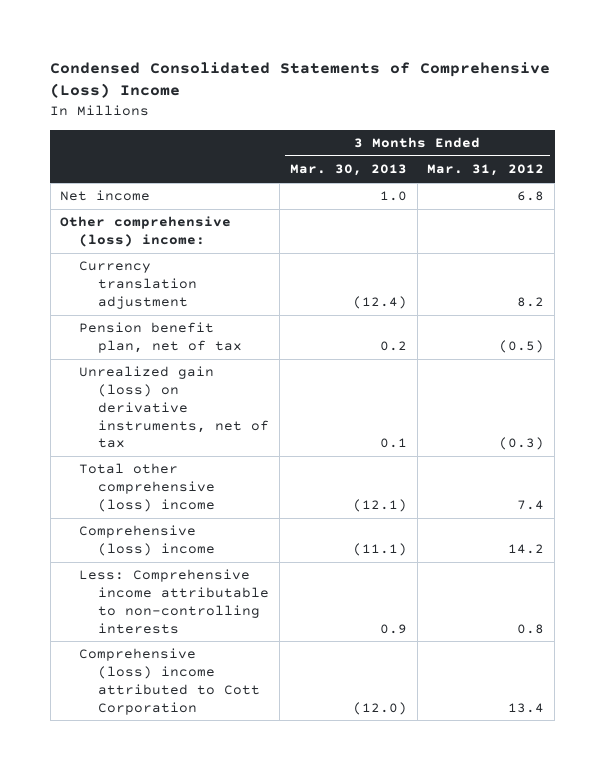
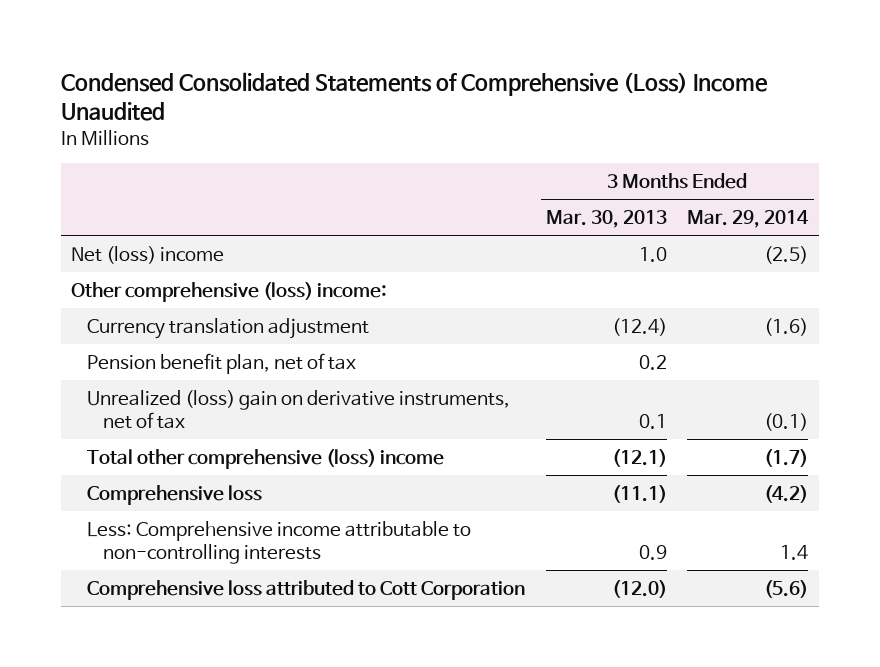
[50,61,551,99] Condensed Consolidated Statements of Comprehensive (Loss) Income -> [61,72,769,122] Condensed Consolidated Statements of Comprehensive (Loss) Income Unaudited
[427,164,545,177] Mar. 31, 2012 -> none
none -> [687,210,810,229] Mar. 29, 2014
[60,190,151,202] Net income -> [71,245,225,264] Net (loss) income
[79,366,270,449] Unrealized gain (loss) on derivative instruments, net of tax -> [87,389,511,429] Unrealized (loss) gain on derivative instruments, net of tax
[79,525,216,557] Comprehensive (loss) income -> [87,484,263,505] Comprehensive loss
[79,648,261,715] Comprehensive (loss) income attributed to Cott Corporation -> [87,579,526,600] Comprehensive loss attributed to Cott Corporation

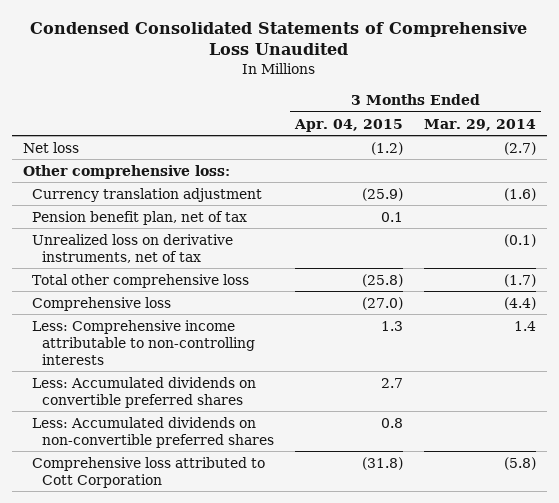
[61,72,769,122] Condensed Consolidated Statements of Comprehensive (Loss) Income Unaudited -> [30,21,528,56] Condensed Consolidated Statements of Comprehensive Loss Unaudited
[545,210,667,229] Mar. 30, 2013 -> none
none -> [294,118,404,132] Apr. 04, 2015
[71,245,225,264] Net (loss) income -> [22,141,79,153] Net loss
[764,245,809,264] (2.5) -> [504,141,537,155] (2.7)
[71,281,388,302] Other comprehensive (loss) income: -> [22,164,230,179] Other comprehensive loss:
[87,389,511,429] Unrealized (loss) gain on derivative instruments, net of tax -> [32,233,234,263] Unrealized loss on derivative instruments, net of tax
[87,448,445,469] Total other comprehensive (loss) income -> [32,273,250,288] Total other comprehensive loss
[764,484,809,503] (4.2) -> [504,296,537,310] (4.4)
none -> [32,376,257,408] Less: Accumulated dividends on convertible preferred shares
none -> [32,416,275,448] Less: Accumulated dividends on non-convertible preferred shares
[764,579,809,598] (5.6) -> [504,456,537,470] (5.8)

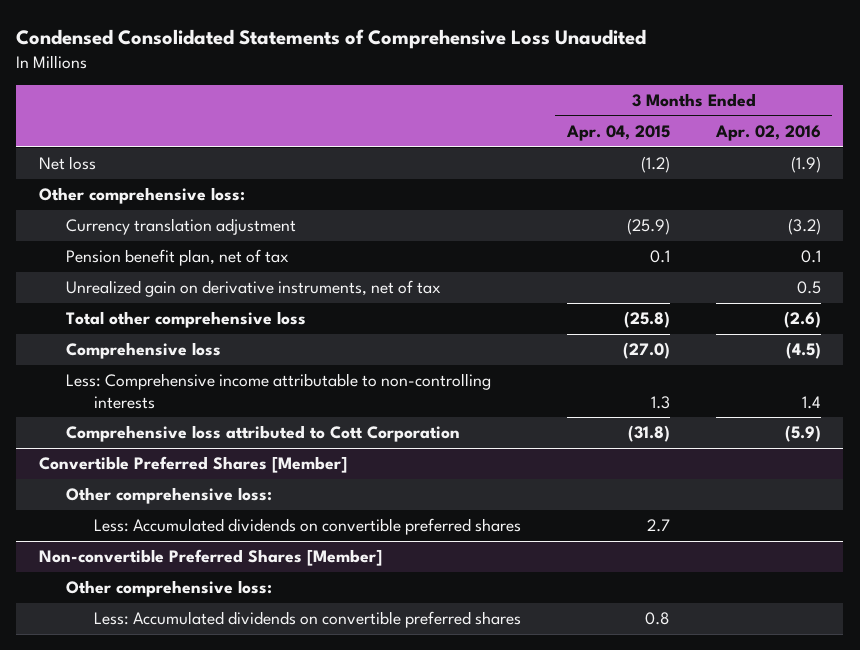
[424,118,537,131] Mar. 29, 2014 -> none
none -> [714,125,821,142] Apr. 02, 2016
[32,233,234,263] Unrealized loss on derivative instruments, net of tax -> [66,280,442,298] Unrealized gain on derivative instruments, net of tax
[32,376,257,408] Less: Accumulated dividends on convertible preferred shares -> none
[32,416,275,448] Less: Accumulated dividends on non-convertible preferred shares -> none
none -> [39,456,348,474] Convertible Preferred Shares [Member]
none -> [66,487,273,505] Other comprehensive loss:
none -> [93,518,521,536] Less: Accumulated dividends on convertible preferred shares
none -> [39,549,383,567] Non-convertible Preferred Shares [Member]
none -> [66,580,273,598] Other comprehensive loss:
none -> [93,611,521,629] Less: Accumulated dividends on convertible preferred shares

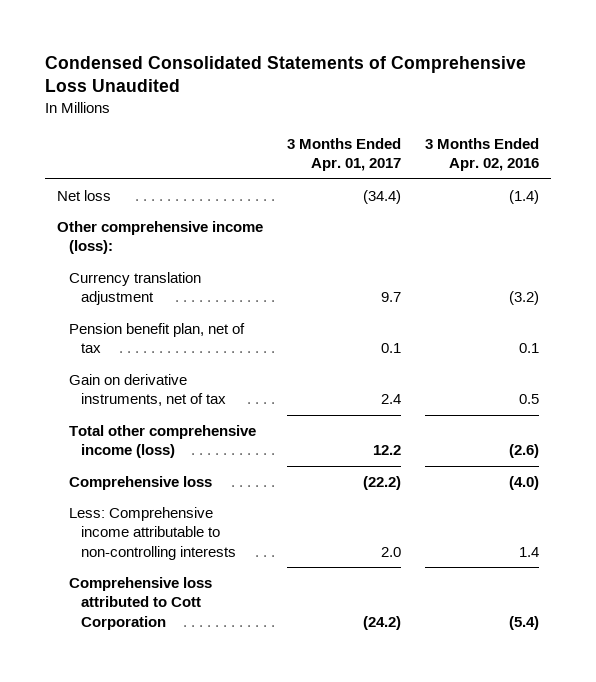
[565,125,670,142] Apr. 04, 2015 -> none
none -> [287,137,402,172] 3 Months Ended Apr. 01, 2017
[790,156,821,174] (1.9) -> [509,189,540,204] (1.4)
[39,187,246,205] Other comprehensive loss: -> [57,220,264,255] Other comprehensive income (loss):
[66,280,442,298] Unrealized gain on derivative instruments, net of tax -> [69,373,226,407] Gain on derivative instruments, net of tax
[66,311,307,329] Total other comprehensive loss -> [69,424,257,459] Total other comprehensive income (loss)
[785,342,821,360] (4.5) -> [509,475,540,490] (4.0)
[39,456,348,474] Convertible Preferred Shares [Member] -> none
[66,487,273,505] Other comprehensive loss: -> none
[93,518,521,536] Less: Accumulated dividends on convertible preferred shares -> none
[39,549,383,567] Non-convertible Preferred Shares [Member] -> none
[66,580,273,598] Other comprehensive loss: -> none
[93,611,521,629] Less: Accumulated dividends on convertible preferred shares -> none
[784,425,821,443] (5.9) -> [509,616,540,631] (5.4)

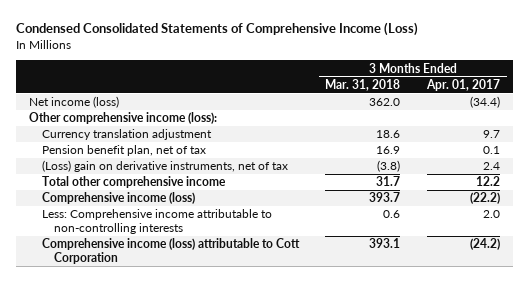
[44,55,526,93] Condensed Consolidated Statements of Comprehensive Loss Unaudited -> [15,22,418,37] Condensed Consolidated Statements of Comprehensive Income (Loss)
[425,137,540,172] 3 Months Ended Apr. 02, 2016 -> none
none -> [325,78,401,91] Mar. 31, 2018
[57,189,112,201] Net loss -> [29,96,120,109] Net income (loss)
[69,373,226,407] Gain on derivative instruments, net of tax -> [41,160,288,173] (Loss) gain on derivative instruments, net of tax
[69,424,257,459] Total other comprehensive income (loss) -> [41,176,226,189] Total other comprehensive income
[69,475,213,490] Comprehensive loss -> [41,192,195,205] Comprehensive income (loss)
[69,576,213,631] Comprehensive loss attributed to Cott Corporation -> [41,238,300,264] Comprehensive income (loss) attributable to Cott Corporation

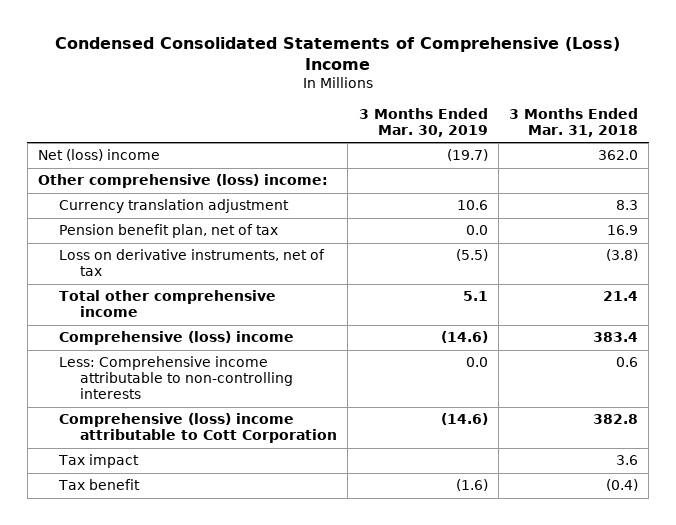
[15,22,418,37] Condensed Consolidated Statements of Comprehensive Income (Loss) -> [55,36,621,70] Condensed Consolidated Statements of Comprehensive (Loss) Income
[426,78,501,91] Apr. 01, 2017 -> none
none -> [358,107,488,137] 3 Months Ended Mar. 30, 2019
[29,96,120,109] Net income (loss) -> [38,149,161,162] Net (loss) income
[29,112,218,125] Other comprehensive income (loss): -> [38,174,329,189] Other comprehensive (loss) income:
[376,130,401,139] 18.6 -> [616,200,639,211] 8.3
[41,160,288,173] (Loss) gain on derivative instruments, net of tax -> [59,249,326,277] Loss on derivative instruments, net of tax
[376,176,401,187] 31.7 -> [603,291,639,302] 21.4
[41,192,195,205] Comprehensive income (loss) -> [59,331,295,346] Comprehensive (loss) income
[369,192,401,203] 393.7 -> [593,332,639,343] 383.4
[41,238,300,264] Comprehensive income (loss) attributable to Cott Corporation -> [59,413,338,444] Comprehensive (loss) income attributable to Cott Corporation
[369,238,401,249] 393.1 -> [593,414,639,425] 382.8
none -> [58,454,140,469] Tax impact
none -> [58,479,141,491] Tax benefit

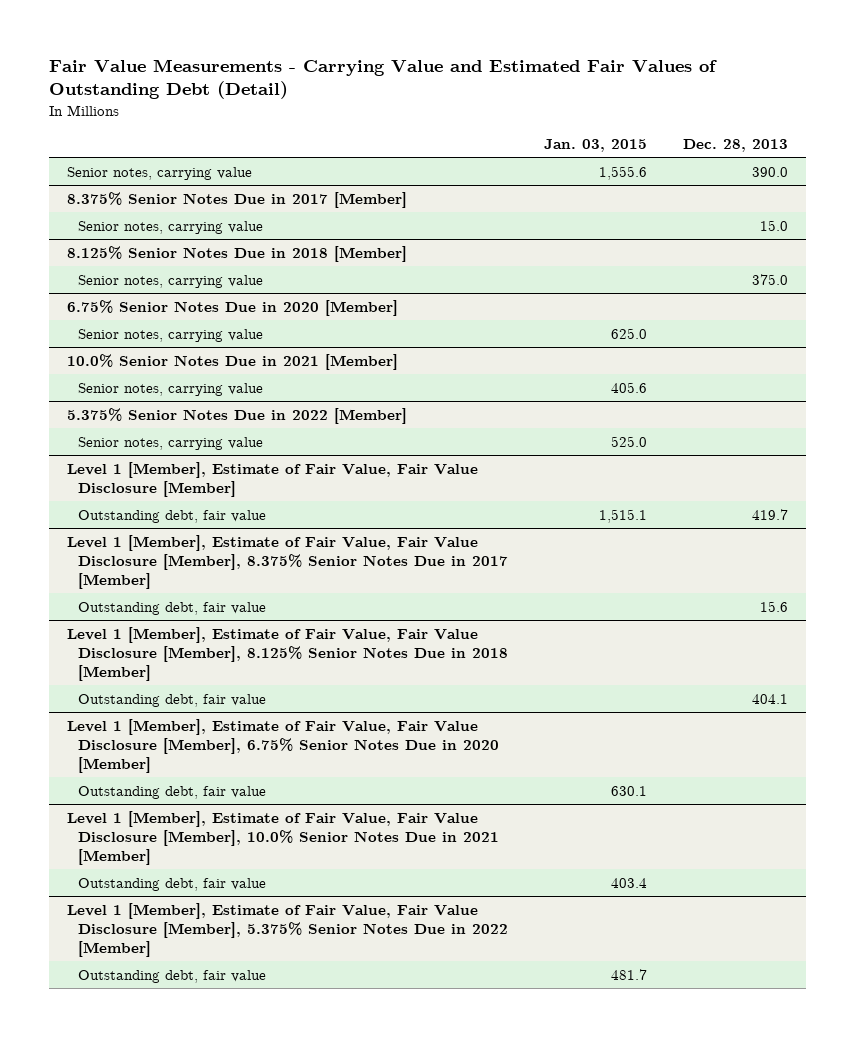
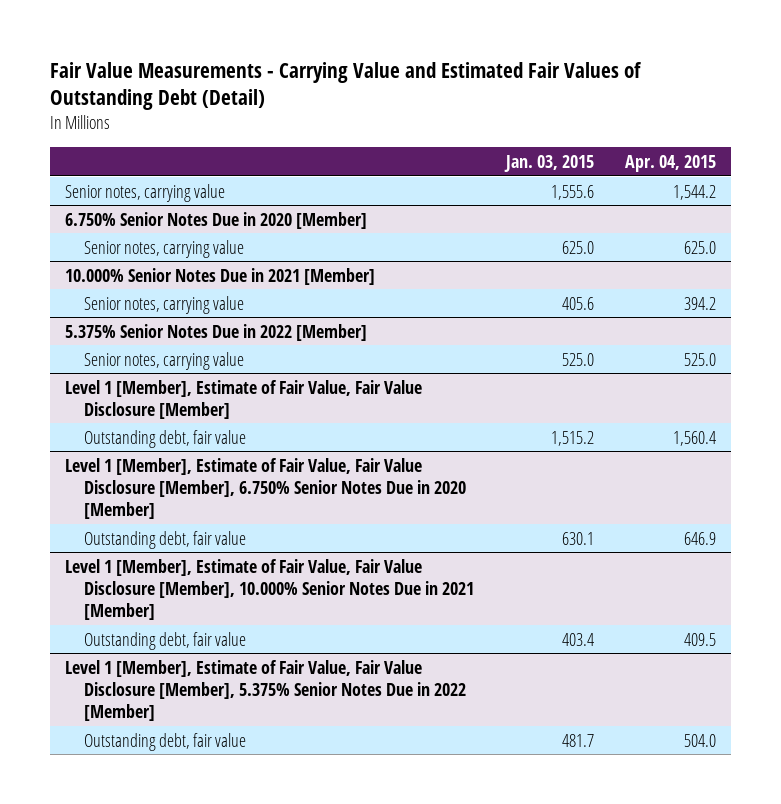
[683,139,789,153] Dec. 28, 2013 -> none
none -> [624,154,716,172] Apr. 04, 2015
[66,191,407,208] 8.375% Senior Notes Due in 2017 [Member] -> none
[78,220,264,234] Senior notes, carrying value -> none
[66,245,407,262] 8.125% Senior Notes Due in 2018 [Member] -> none
[78,274,264,288] Senior notes, carrying value -> none
[66,299,398,316] 6.75% Senior Notes Due in 2020 [Member] -> [65,211,368,229] 6.750% Senior Notes Due in 2020 [Member]
[66,353,398,370] 10.0% Senior Notes Due in 2021 [Member] -> [65,267,376,285] 10.000% Senior Notes Due in 2021 [Member]
[66,534,509,589] Level 1 [Member], Estimate of Fair Value, Fair Value Disclosure [Member], 8.375% Senior Notes Due in 2017 [Member] -> none
[78,601,267,615] Outstanding debt, fair value -> none
[66,626,509,681] Level 1 [Member], Estimate of Fair Value, Fair Value Disclosure [Member], 8.125% Senior Notes Due in 2018 [Member] -> none
[78,693,267,707] Outstanding debt, fair value -> none
[599,508,648,523] 1,515.1 -> [550,430,594,446] 1,515.2
[66,718,500,773] Level 1 [Member], Estimate of Fair Value, Fair Value Disclosure [Member], 6.75% Senior Notes Due in 2020 [Member] -> [65,457,467,519] Level 1 [Member], Estimate of Fair Value, Fair Value Disclosure [Member], 6.750% Senior Notes Due in 2020 [Member]
[66,810,500,865] Level 1 [Member], Estimate of Fair Value, Fair Value Disclosure [Member], 10.0% Senior Notes Due in 2021 [Member] -> [65,558,475,620] Level 1 [Member], Estimate of Fair Value, Fair Value Disclosure [Member], 10.000% Senior Notes Due in 2021 [Member]

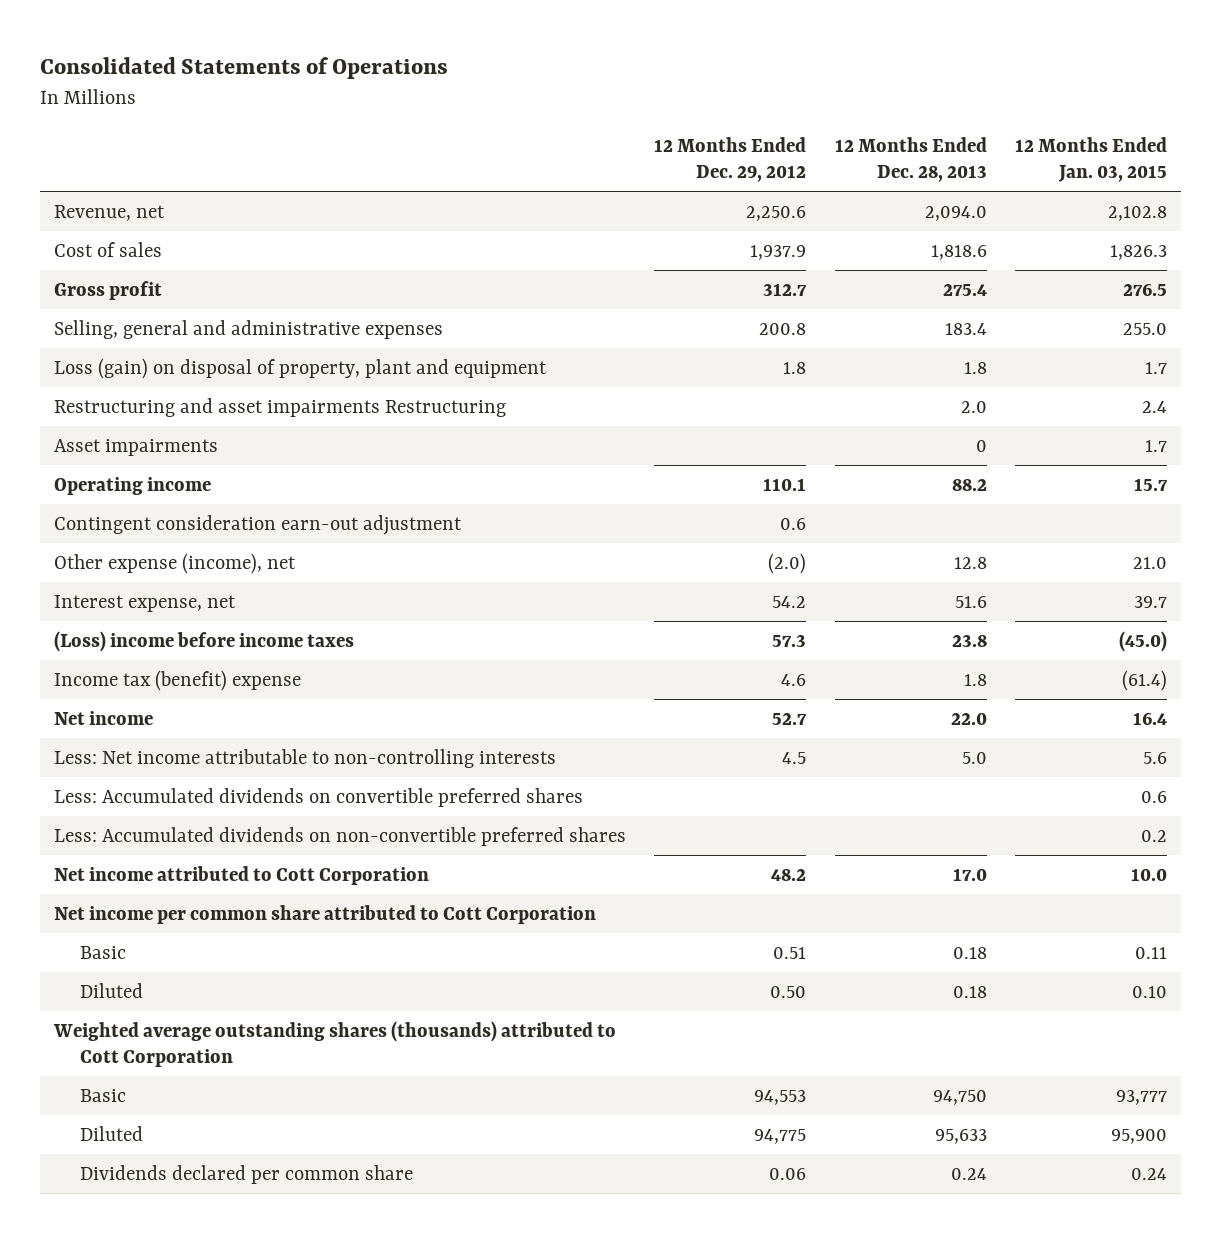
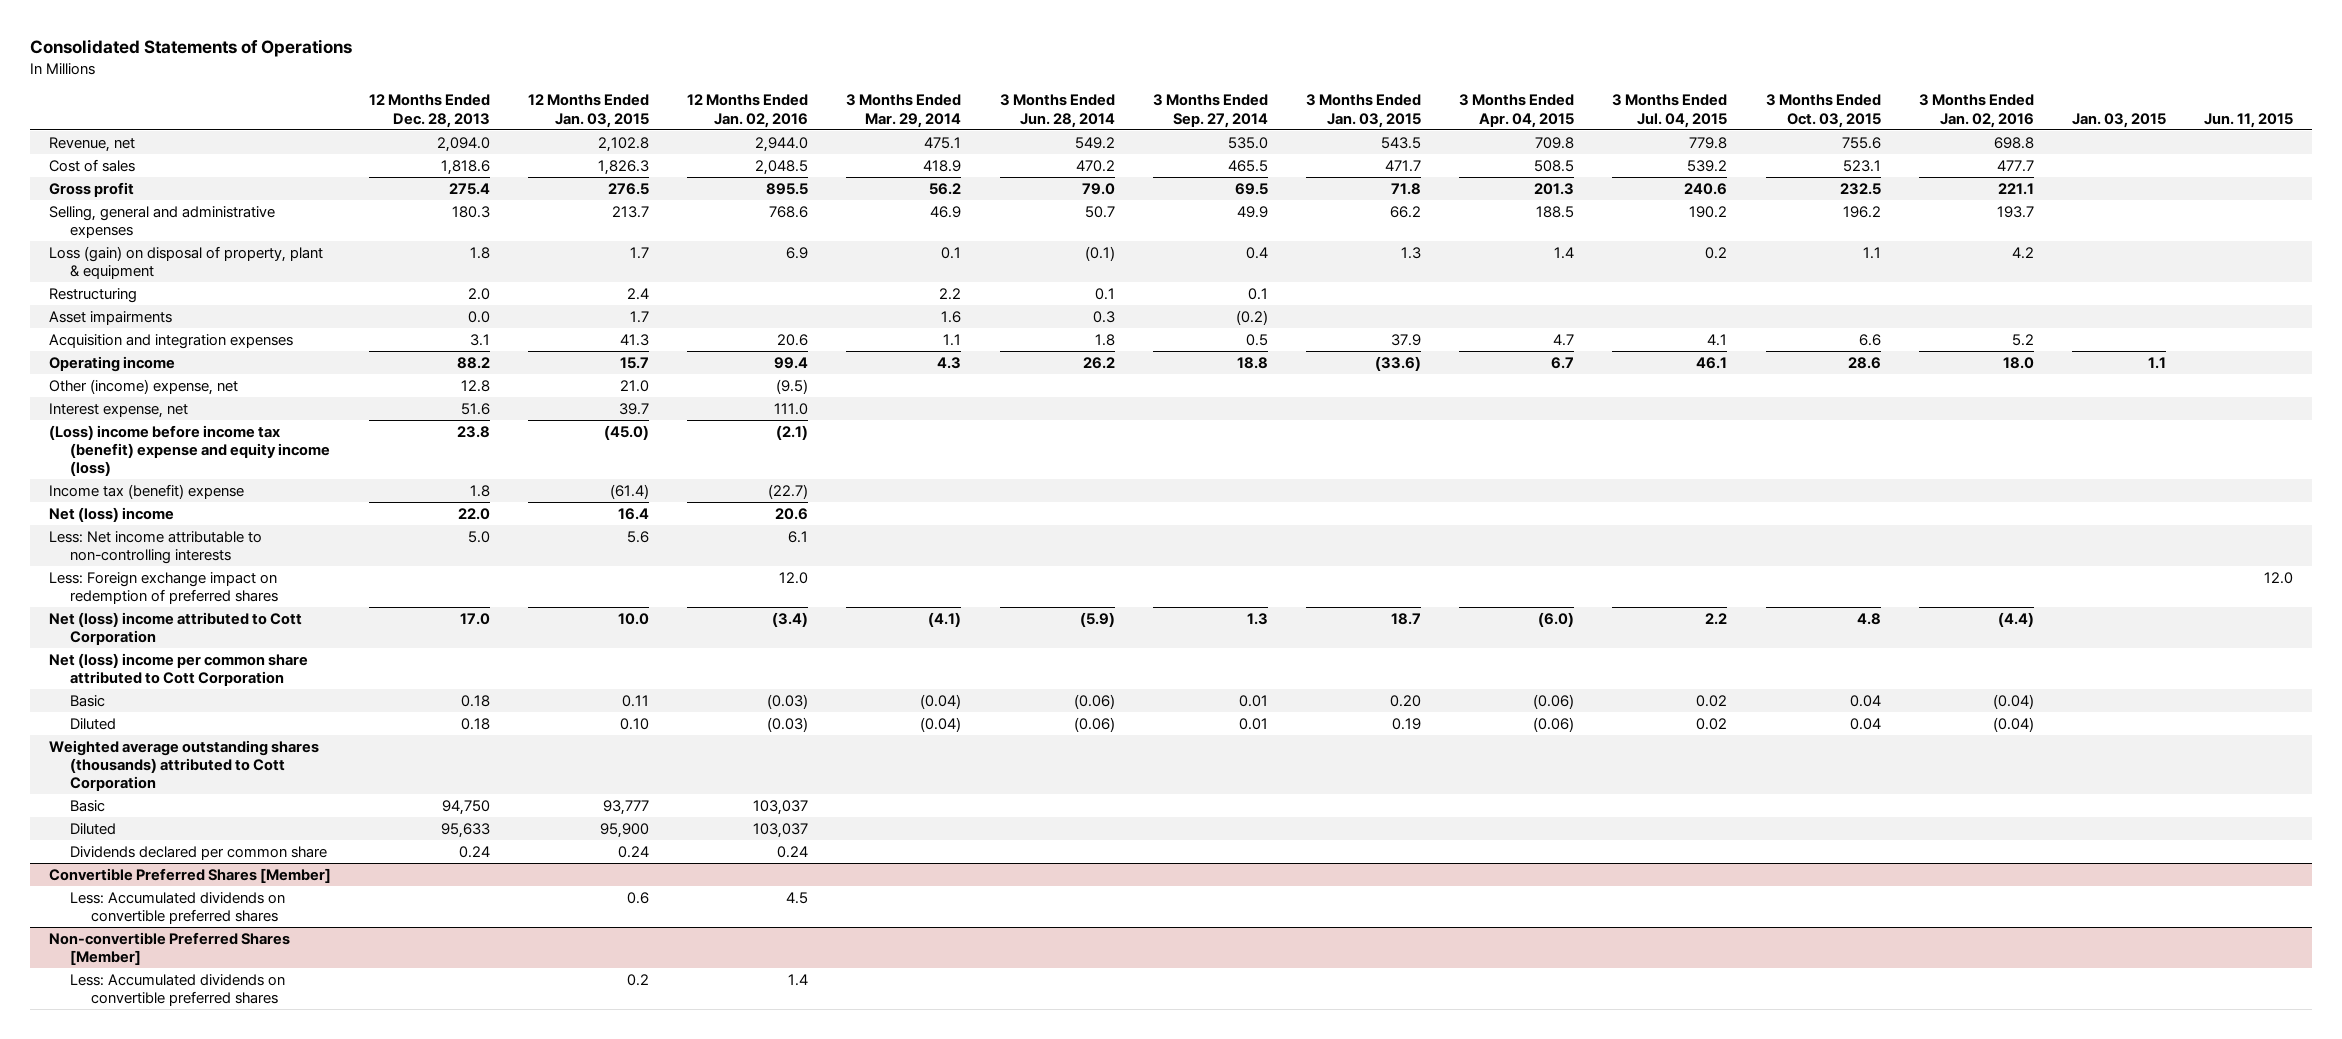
[654,136,807,182] 12 Months Ended Dec. 29, 2012 -> none
none -> [687,94,809,128] 12 Months Ended Jan. 02, 2016
none -> [846,94,962,128] 3 Months Ended Mar. 29, 2014
none -> [999,94,1115,128] 3 Months Ended Jun. 28, 2014
none -> [1152,94,1268,128] 3 Months Ended Sep. 27, 2014
none -> [1306,94,1422,128] 3 Months Ended Jan. 03, 2015
none -> [1459,94,1575,128] 3 Months Ended Apr. 04, 2015
none -> [1612,94,1728,128] 3 Months Ended Jul. 04, 2015
none -> [1765,94,1881,128] 3 Months Ended Oct. 03, 2015
none -> [1918,94,2034,128] 3 Months Ended Jan. 02, 2016
none -> [2072,112,2167,128] Jan. 03, 2015
none -> [2204,112,2294,128] Jun. 11, 2015
[944,322,987,335] 183.4 -> [451,205,490,218] 180.3
[1122,322,1167,335] 255.0 -> [612,205,650,218] 213.7
[54,357,548,379] Loss (gain) on disposal of property, plant and equipment -> [48,245,323,280] Loss (gain) on disposal of property, plant & equipment
[54,397,507,417] Restructuring and asset impairments Restructuring -> [48,287,137,303] Restructuring
[975,439,987,452] 0 -> [467,310,490,323] 0.0
none -> [48,333,293,349] Acquisition and integration expenses
[54,514,463,535] Contingent consideration earn-out adjustment -> none
[54,552,297,574] Other expense (income), net -> [48,378,238,395] Other (income) expense, net
[54,630,355,652] (Loss) income before income taxes -> [48,424,330,477] (Loss) income before income tax (benefit) expense and equity income (loss)
[54,710,154,725] Net income -> [48,506,174,522] Net (loss) income
[54,787,584,807] Less: Accumulated dividends on convertible preferred shares -> none
[54,826,627,846] Less: Accumulated dividends on non-convertible preferred shares -> none
none -> [48,571,278,605] Less: Foreign exchange impact on redemption of preferred shares
[54,865,430,885] Net income attributed to Cott Corporation -> [48,611,302,646] Net (loss) income attributed to Cott Corporation
[54,904,597,924] Net income per common share attributed to Cott Corporation -> [48,652,308,687] Net (loss) income per common share attributed to Cott Corporation
none -> [48,867,331,883] Convertible Preferred Shares [Member]
none -> [69,891,285,925] Less: Accumulated dividends on convertible preferred shares
none -> [48,931,290,966] Non-convertible Preferred Shares [Member]
none -> [69,973,285,1007] Less: Accumulated dividends on convertible preferred shares

